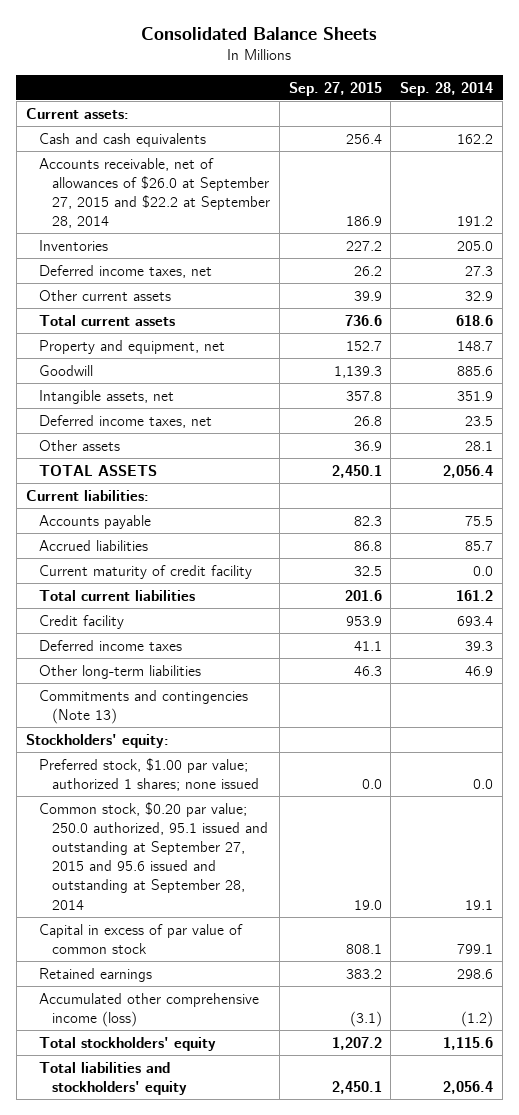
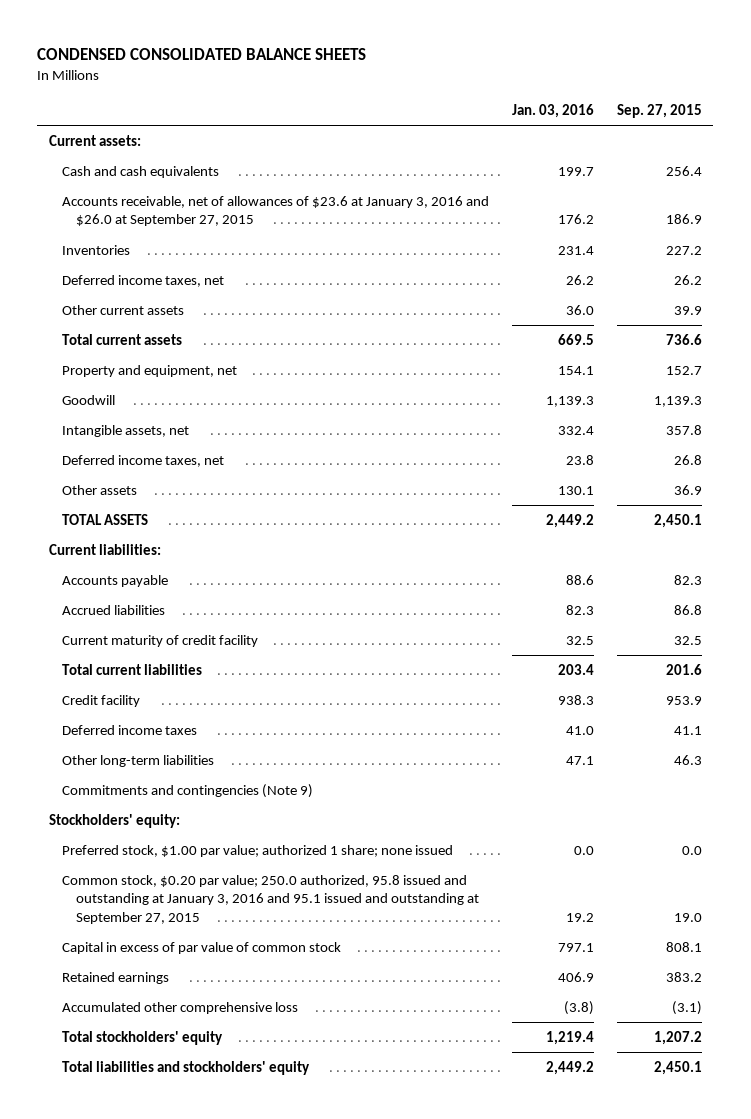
[141,26,378,40] Consolidated Balance Sheets -> [37,48,367,61] CONDENSED CONSOLIDATED BALANCE SHEETS
[400,81,494,96] Sep. 28, 2014 -> none
none -> [512,104,595,119] Jan. 03, 2016
[38,157,270,229] Accounts receivable, net of allowances of $26.0 at September 27, 2015 and $22.2 at September 28, 2014 -> [62,195,490,227] Accounts receivable, net of allowances of $23.6 at January 3, 2016 and $26.0 at September 27, 2015
[38,689,248,724] Commitments and contingencies (Note 13) -> [62,783,314,798] Commitments and contingencies (Note 9)
[38,757,259,791] Preferred stock, $1.00 par value; authorized 1 shares; none issued -> [62,844,454,857] Preferred stock, $1.00 par value; authorized 1 share; none issued
[38,801,268,910] Common stock, $0.20 par value; 250.0 authorized, 95.1 issued and outstanding at September 27, 2015 and 95.6 issued and outstanding at September 28, 2014 -> [62,874,480,924] Common stock, $0.20 par value; 250.0 authorized, 95.8 issued and outstanding at January 3, 2016 and 95.1 issued and outstanding at September 27, 2015
[38,992,259,1027] Accumulated other comprehensive income (loss) -> [62,1001,299,1014] Accumulated other comprehensive loss

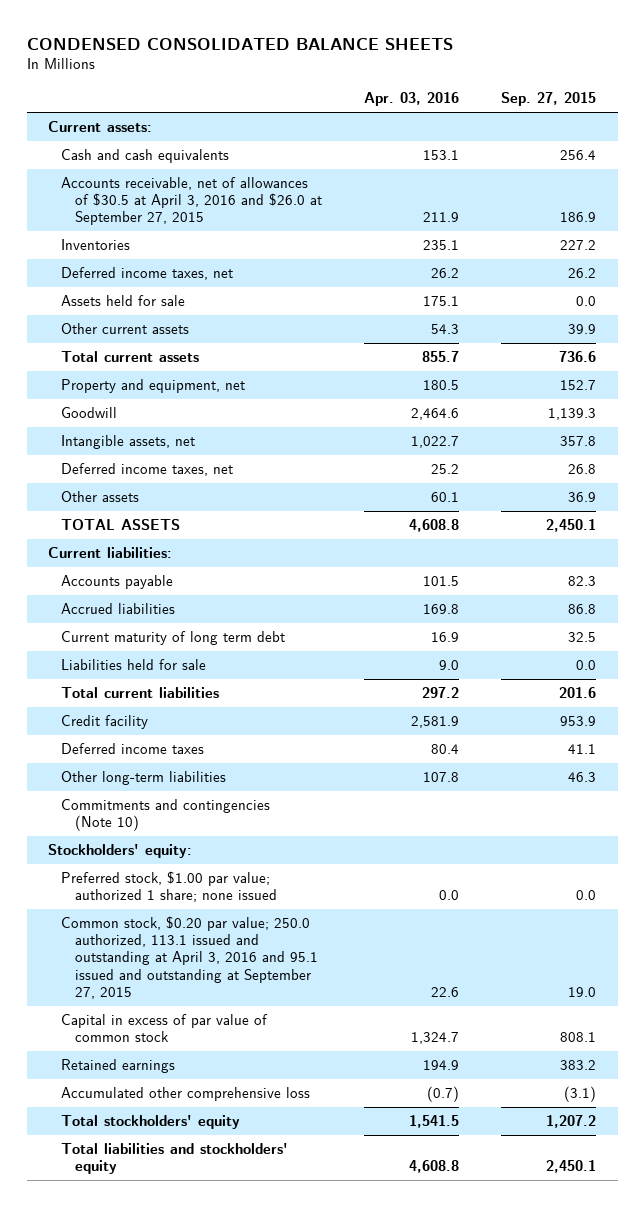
[512,104,595,119] Jan. 03, 2016 -> none
none -> [364,92,460,107] Apr. 03, 2016
[62,195,490,227] Accounts receivable, net of allowances of $23.6 at January 3, 2016 and $26.0 at September 27, 2015 -> [61,177,323,226] Accounts receivable, net of allowances of $30.5 at April 3, 2016 and $26.0 at September 27, 2015
none -> [61,295,186,307] Assets held for sale
[62,634,259,647] Current maturity of credit facility -> [61,631,286,646] Current maturity of long term debt
none -> [61,659,207,671] Liabilities held for sale
[62,783,314,798] Commitments and contingencies (Note 9) -> [61,799,271,832] Commitments and contingencies (Note 10)
[62,874,480,924] Common stock, $0.20 par value; 250.0 authorized, 95.8 issued and outstanding at January 3, 2016 and 95.1 issued and outstanding at September 27, 2015 -> [61,916,319,999] Common stock, $0.20 par value; 250.0 authorized, 113.1 issued and outstanding at April 3, 2016 and 95.1 issued and outstanding at September 27, 2015

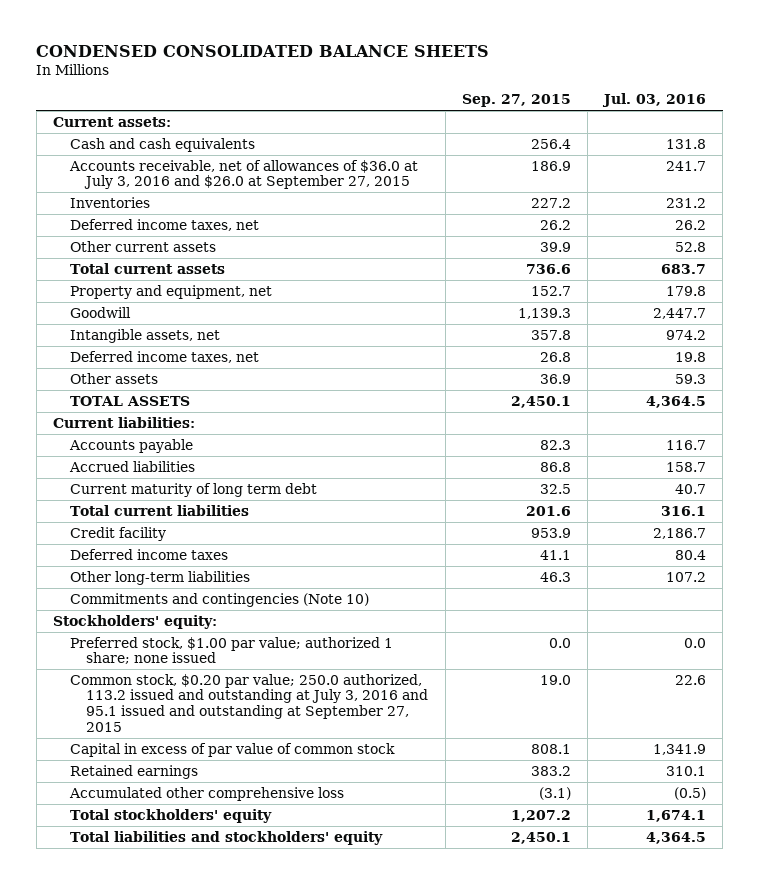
[364,92,460,107] Apr. 03, 2016 -> none
none -> [601,93,706,108] Jul. 03, 2016
[61,177,323,226] Accounts receivable, net of allowances of $30.5 at April 3, 2016 and $26.0 at September 27, 2015 -> [68,159,418,190] Accounts receivable, net of allowances of $36.0 at July 3, 2016 and $26.0 at September 27, 2015
[61,295,186,307] Assets held for sale -> none
[61,659,207,671] Liabilities held for sale -> none
[61,916,319,999] Common stock, $0.20 par value; 250.0 authorized, 113.1 issued and outstanding at April 3, 2016 and 95.1 issued and outstanding at September 27, 2015 -> [69,673,429,732] Common stock, $0.20 par value; 250.0 authorized, 113.2 issued and outstanding at July 3, 2016 and 95.1 issued and outstanding at September 27, 2015

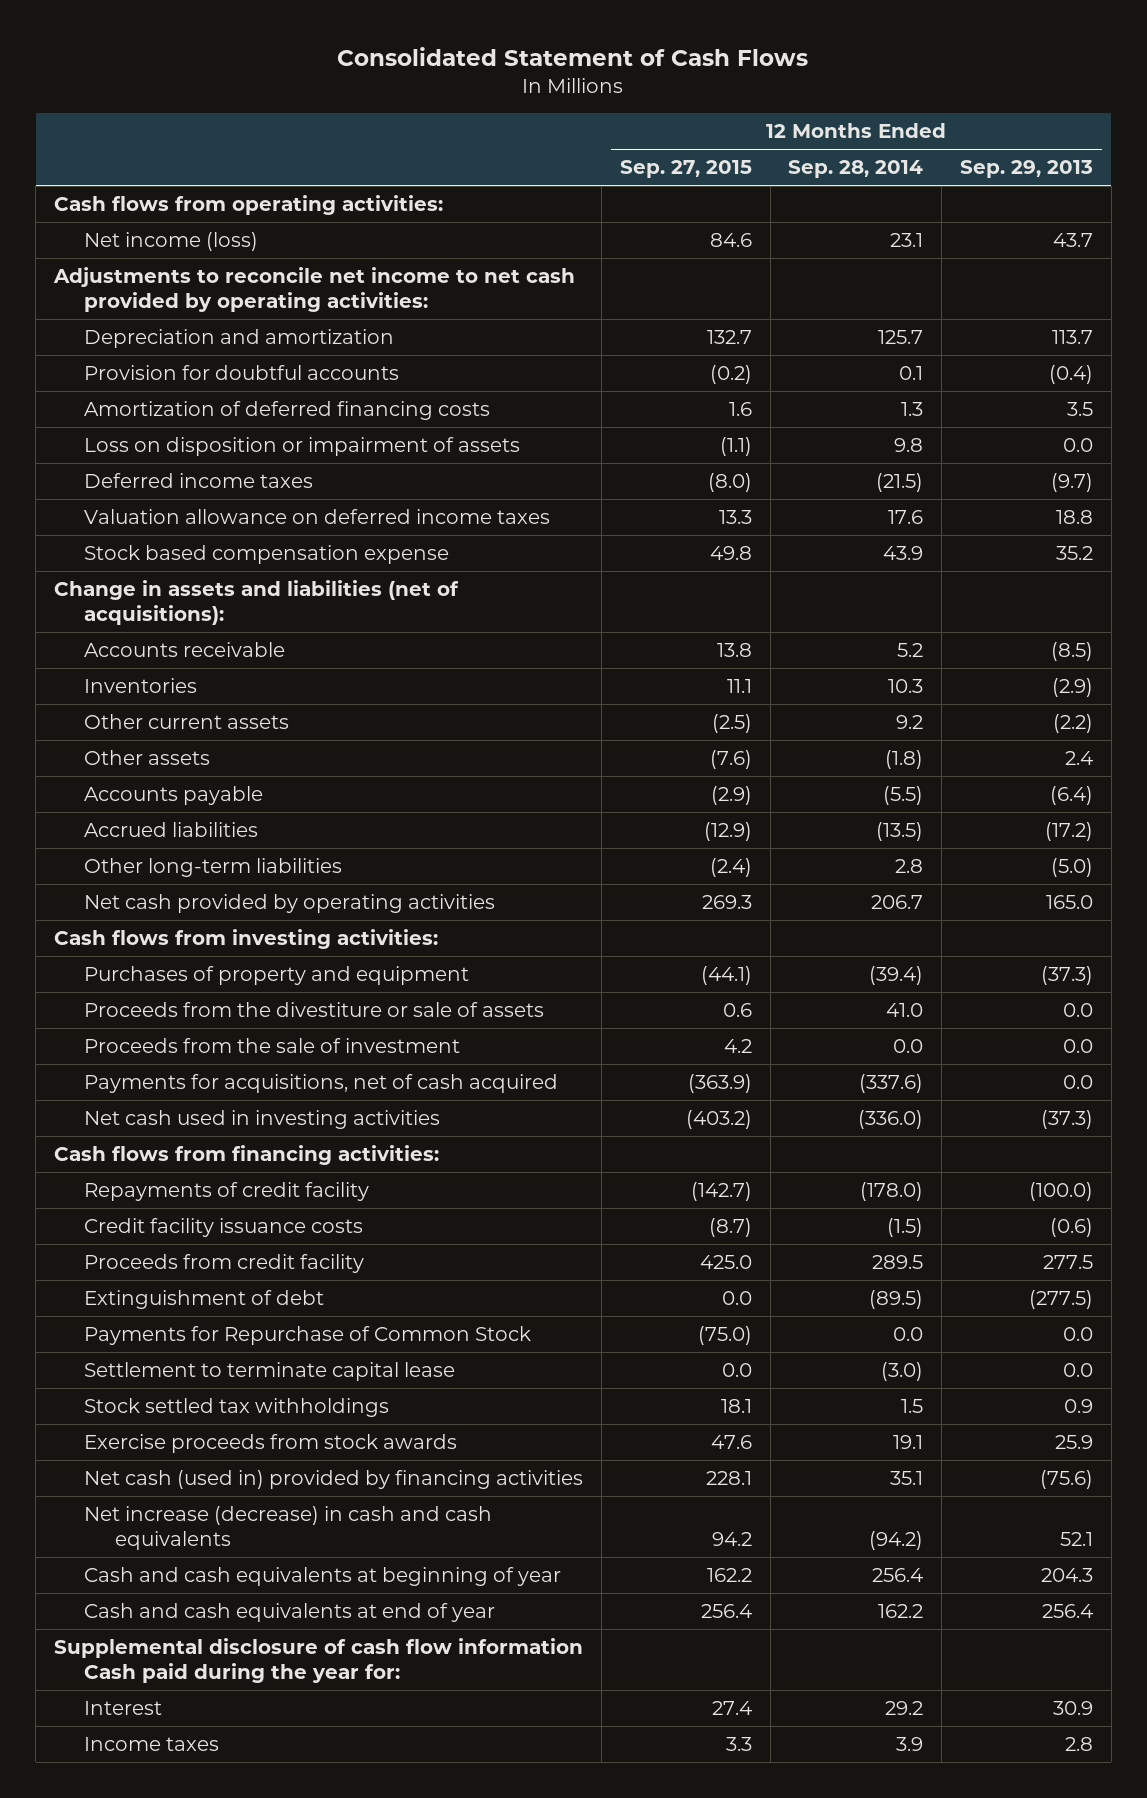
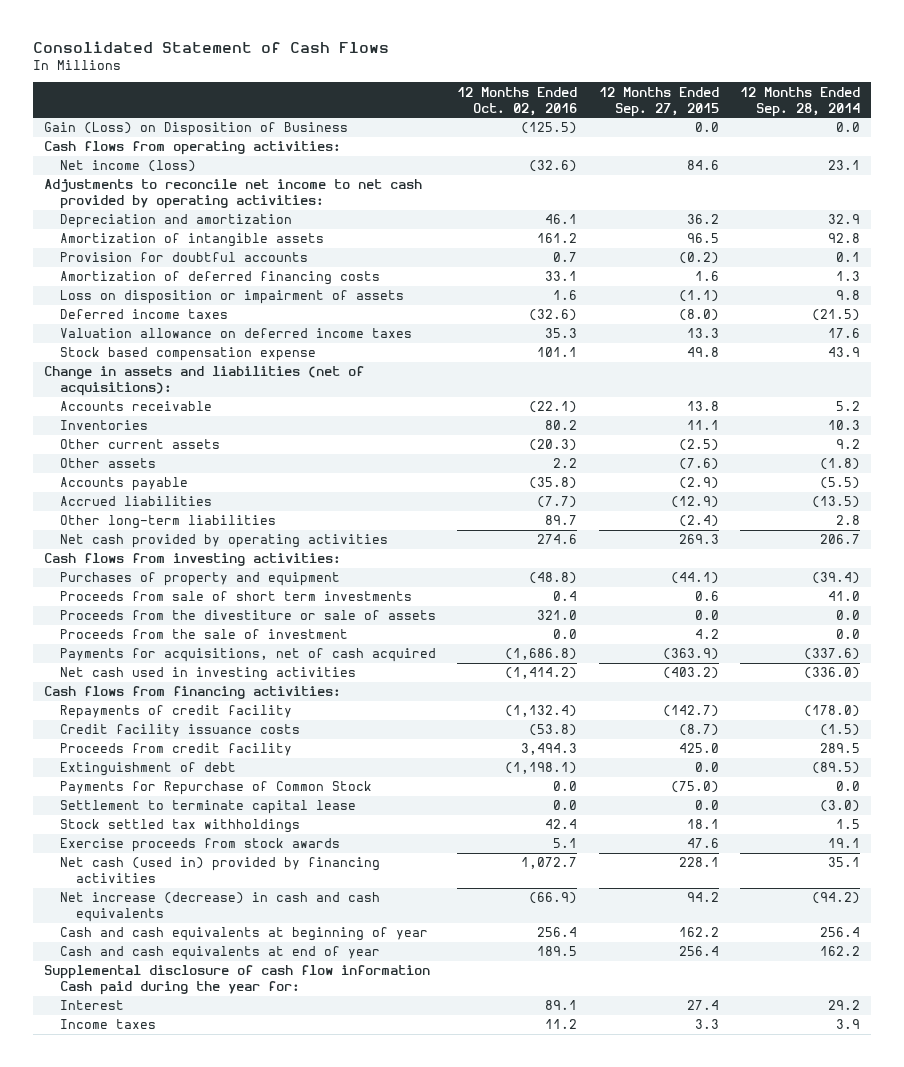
[959,160,1093,179] Sep. 29, 2013 -> none
none -> [457,86,578,116] 12 Months Ended Oct. 02, 2016
none -> [43,122,348,137] Gain (Loss) on Disposition of Business
[706,330,752,345] 132.7 -> [686,214,719,225] 36.2
[878,330,924,345] 125.7 -> [828,214,861,225] 32.9
none -> [59,233,324,248] Amortization of intangible assets
none -> [59,591,412,602] Proceeds from sale of short term investments
[722,1003,752,1018] 0.6 -> [694,610,719,621] 0.0
[886,1003,924,1018] 41.0 -> [836,610,861,621] 0.0

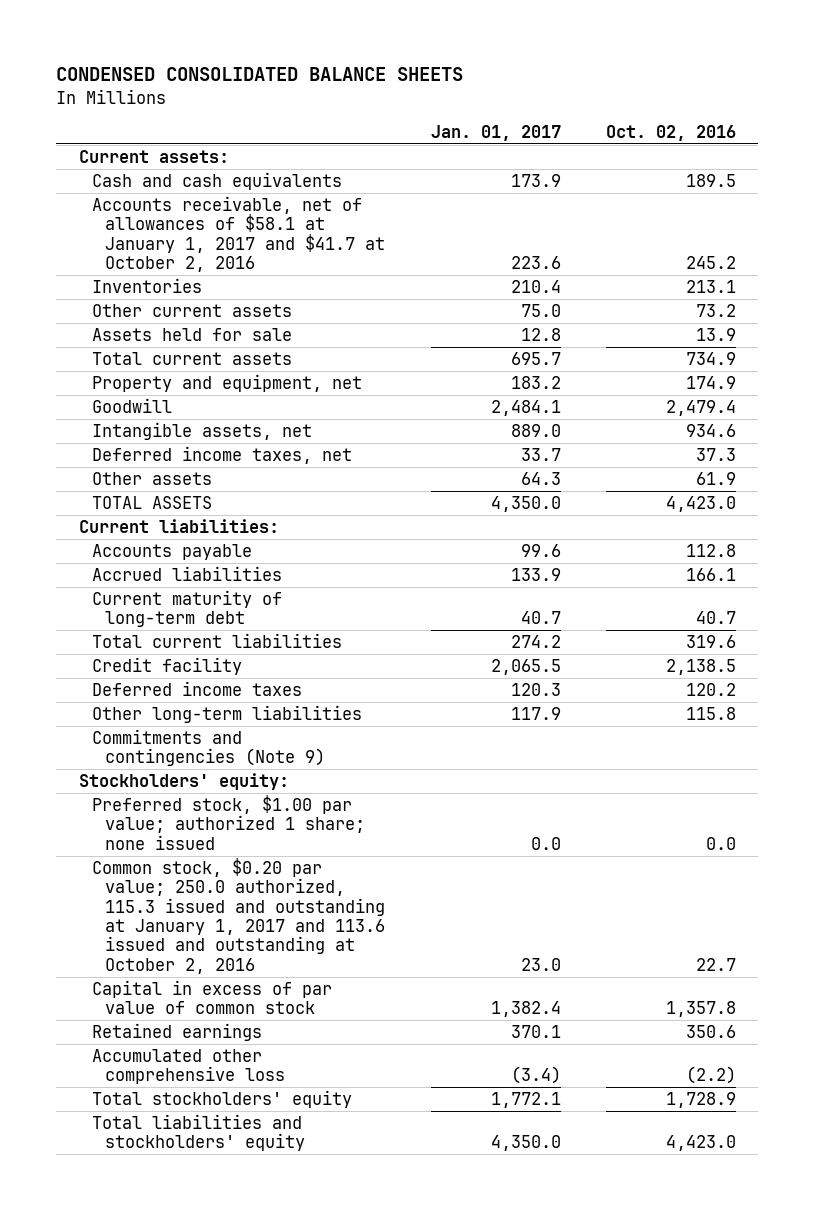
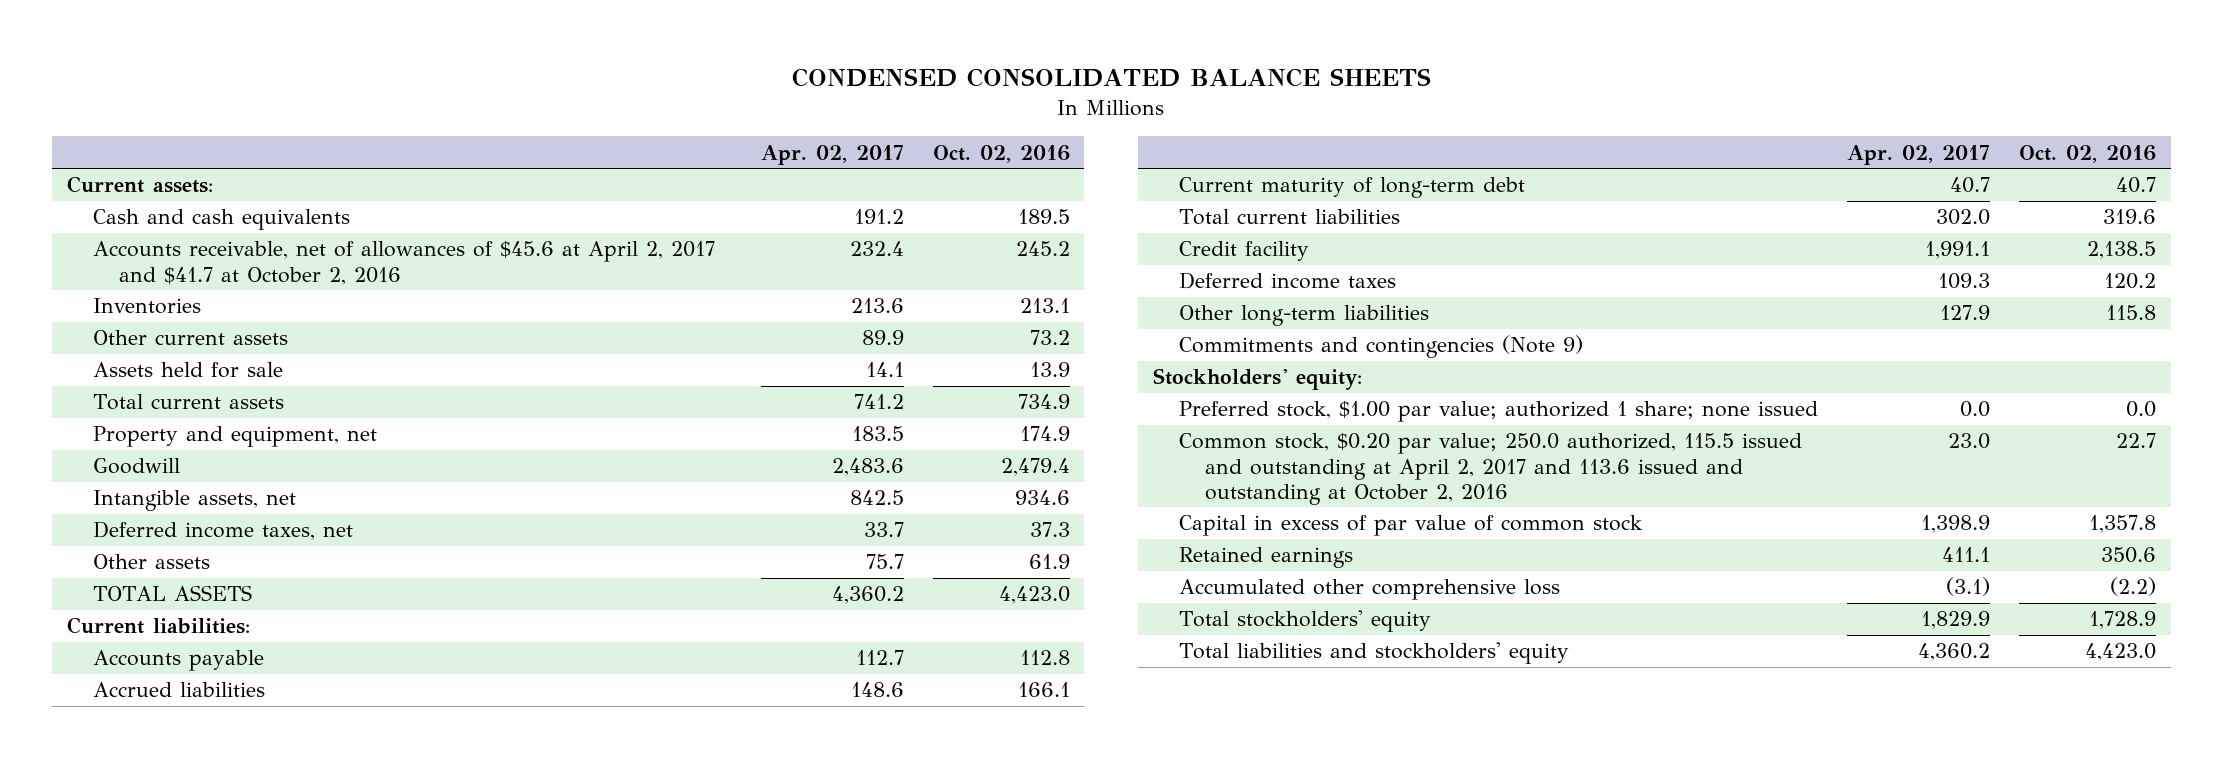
[430,124,561,141] Jan. 01, 2017 -> none
none -> [760,144,904,165] Apr. 02, 2017
[91,195,386,273] Accounts receivable, net of allowances of $58.1 at January 1, 2017 and $41.7 at October 2, 2016 -> [92,241,715,285] Accounts receivable, net of allowances of $45.6 at April 2, 2017 and $41.7 at October 2, 2016
[91,857,386,974] Common stock, $0.20 par value; 250.0 authorized, 115.3 issued and outstanding at January 1, 2017 and 113.6 issued and outstanding at October 2, 2016 -> [1178,433,1802,505] Common stock, $0.20 par value; 250.0 authorized, 115.5 issued and outstanding at April 2, 2017 and 113.6 issued and outstanding at October 2, 2016

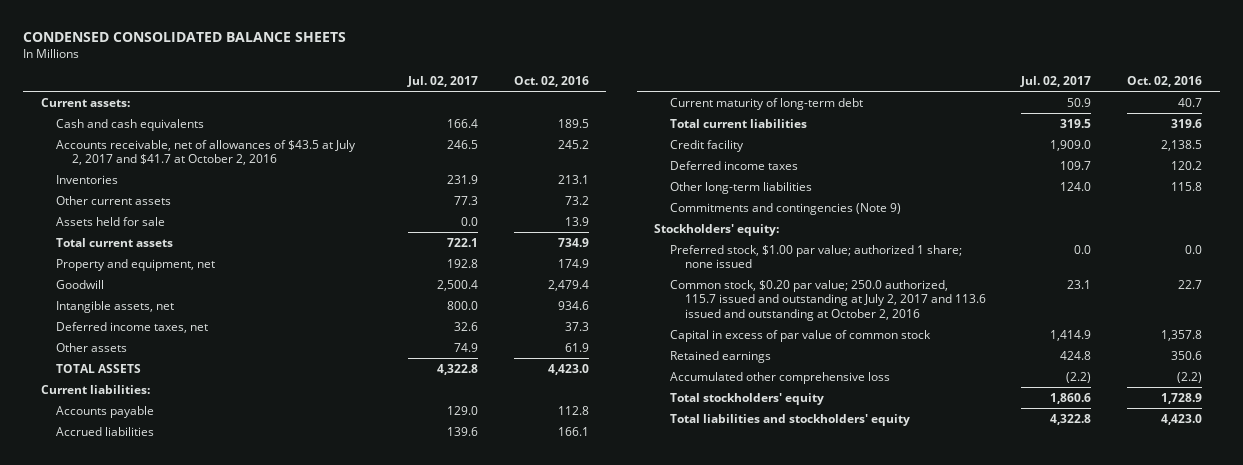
[760,144,904,165] Apr. 02, 2017 -> none
none -> [407,76,479,88] Jul. 02, 2017
[92,241,715,285] Accounts receivable, net of allowances of $45.6 at April 2, 2017 and $41.7 at October 2, 2016 -> [56,139,357,166] Accounts receivable, net of allowances of $43.5 at July 2, 2017 and $41.7 at October 2, 2016
[1178,433,1802,505] Common stock, $0.20 par value; 250.0 authorized, 115.5 issued and outstanding at April 2, 2017 and 113.6 issued and outstanding at October 2, 2016 -> [669,279,987,321] Common stock, $0.20 par value; 250.0 authorized, 115.7 issued and outstanding at July 2, 2017 and 113.6 issued and outstanding at October 2, 2016

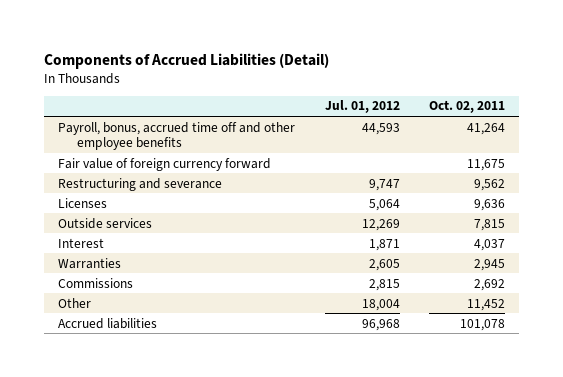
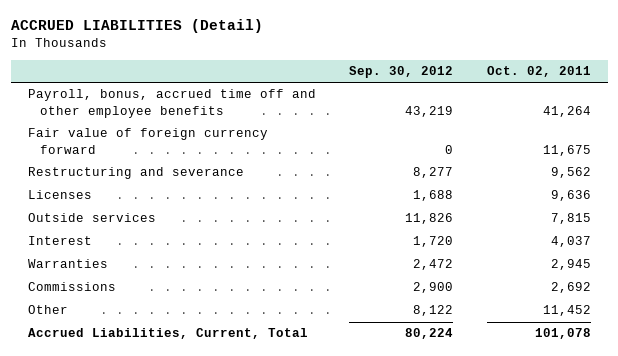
[43,52,329,69] Components of Accrued Liabilities (Detail) -> [10,19,263,34] ACCRUED LIABILITIES (Detail)
[324,100,400,114] Jul. 01, 2012 -> none
none -> [349,66,454,79] Sep. 30, 2012
[58,317,158,329] Accrued liabilities -> [27,328,308,340] Accrued Liabilities, Current, Total

